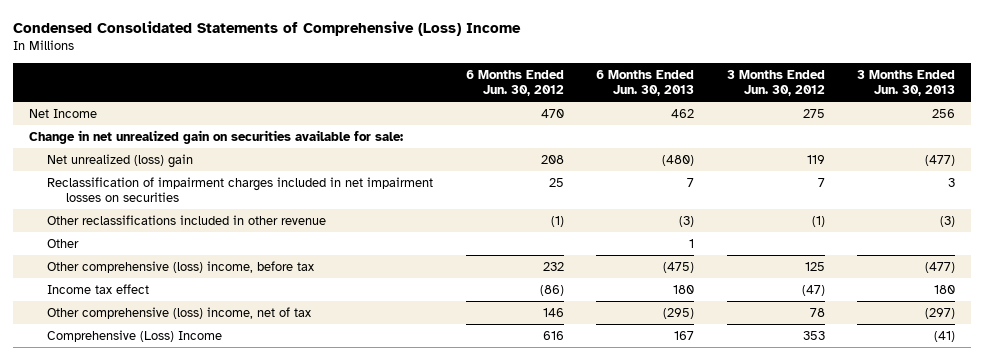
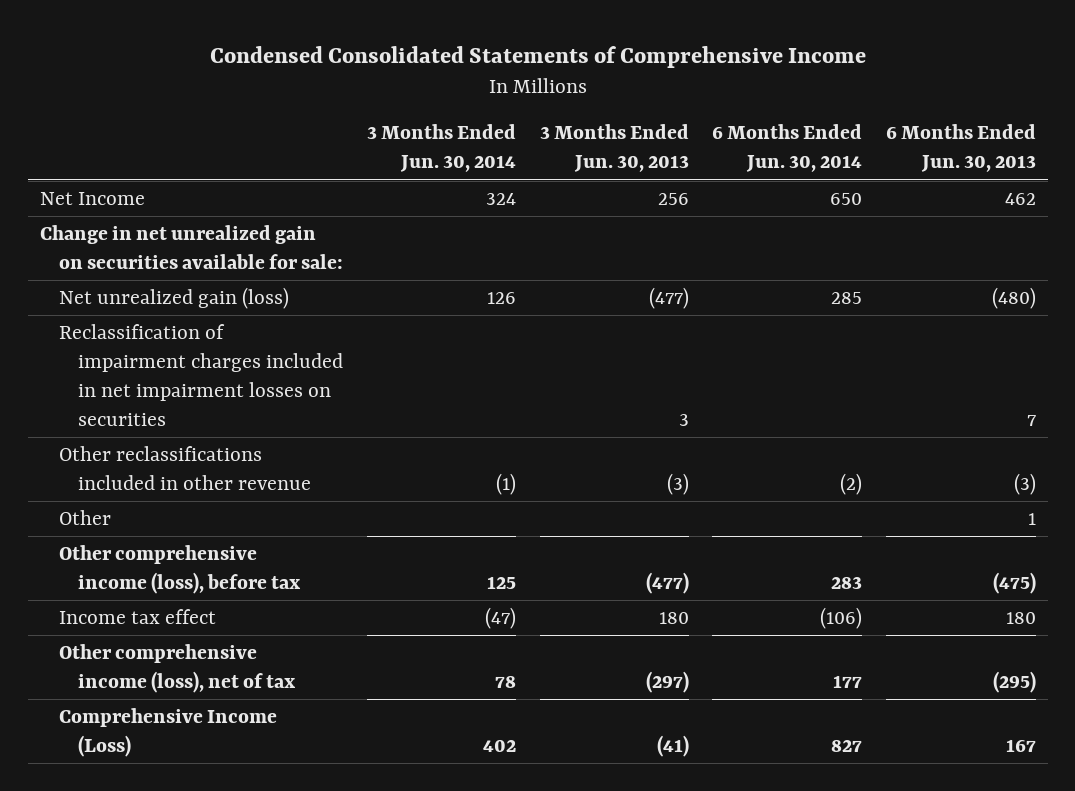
[13,20,522,36] Condensed Consolidated Statements of Comprehensive (Loss) Income -> [209,45,866,68] Condensed Consolidated Statements of Comprehensive Income
[465,69,564,96] 6 Months Ended Jun. 30, 2012 -> none
[726,69,825,96] 3 Months Ended Jun. 30, 2012 -> none
none -> [366,124,516,173] 3 Months Ended Jun. 30, 2014
none -> [712,124,863,173] 6 Months Ended Jun. 30, 2014
[47,153,194,168] Net unrealized (loss) gain -> [58,287,289,310] Net unrealized gain (loss)
[47,260,315,273] Other comprehensive (loss) income, before tax -> [58,545,302,595] Other comprehensive income (loss), before tax
[47,306,312,319] Other comprehensive (loss) income, net of tax -> [58,644,297,694] Other comprehensive income (loss), net of tax
[47,329,223,342] Comprehensive (Loss) Income -> [58,708,277,758] Comprehensive Income (Loss)

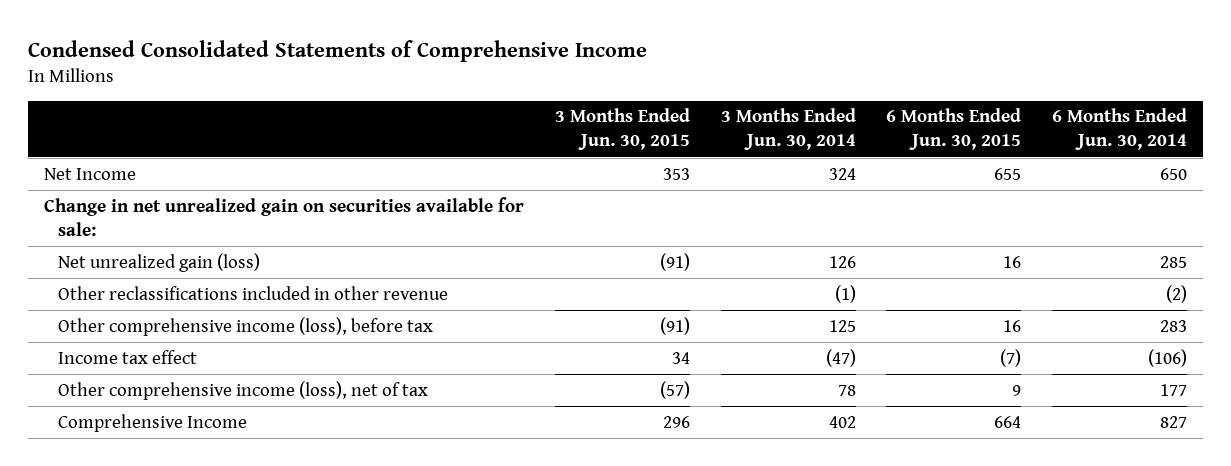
[539,124,689,173] 3 Months Ended Jun. 30, 2013 -> none
[885,124,1036,173] 6 Months Ended Jun. 30, 2013 -> none
none -> [554,108,690,151] 3 Months Ended Jun. 30, 2015
none -> [886,108,1022,151] 6 Months Ended Jun. 30, 2015
[58,324,344,427] Reclassification of impairment charges included in net impairment losses on securities -> none
[58,510,111,526] Other -> none
[58,708,277,758] Comprehensive Income (Loss) -> [57,413,247,432] Comprehensive Income

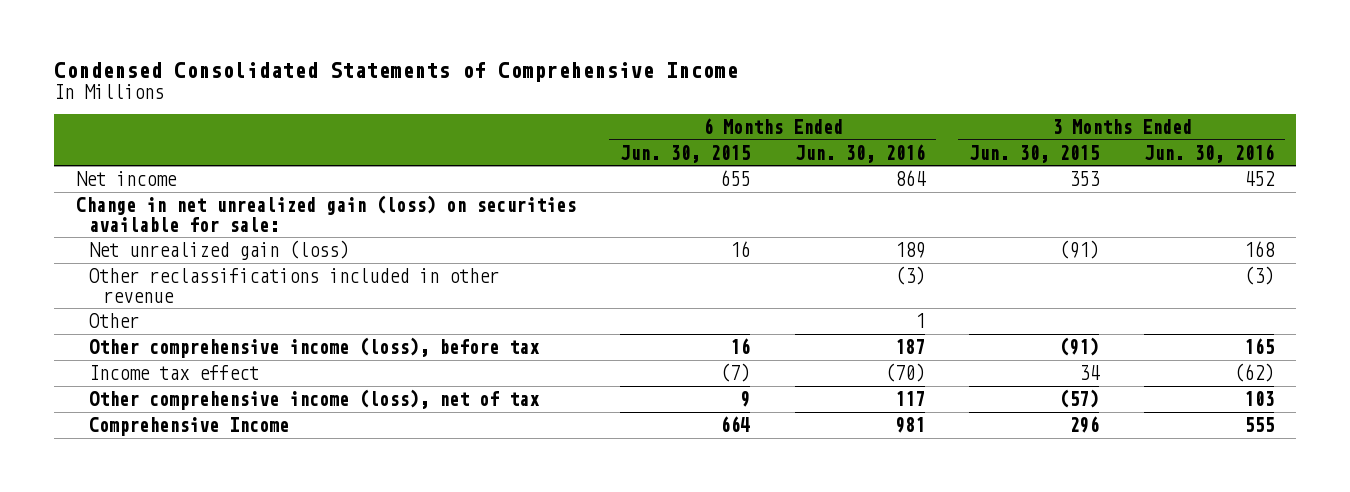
[720,108,856,151] 3 Months Ended Jun. 30, 2014 -> none
[1052,108,1188,151] 6 Months Ended Jun. 30, 2014 -> none
none -> [794,143,925,163] Jun. 30, 2016
none -> [1143,143,1274,163] Jun. 30, 2016
[43,167,136,180] Net Income -> [75,170,177,186] Net income
[43,196,524,236] Change in net unrealized gain on securities available for sale: -> [75,194,576,232] Change in net unrealized gain (loss) on securities available for sale:
none -> [89,312,140,328] Other

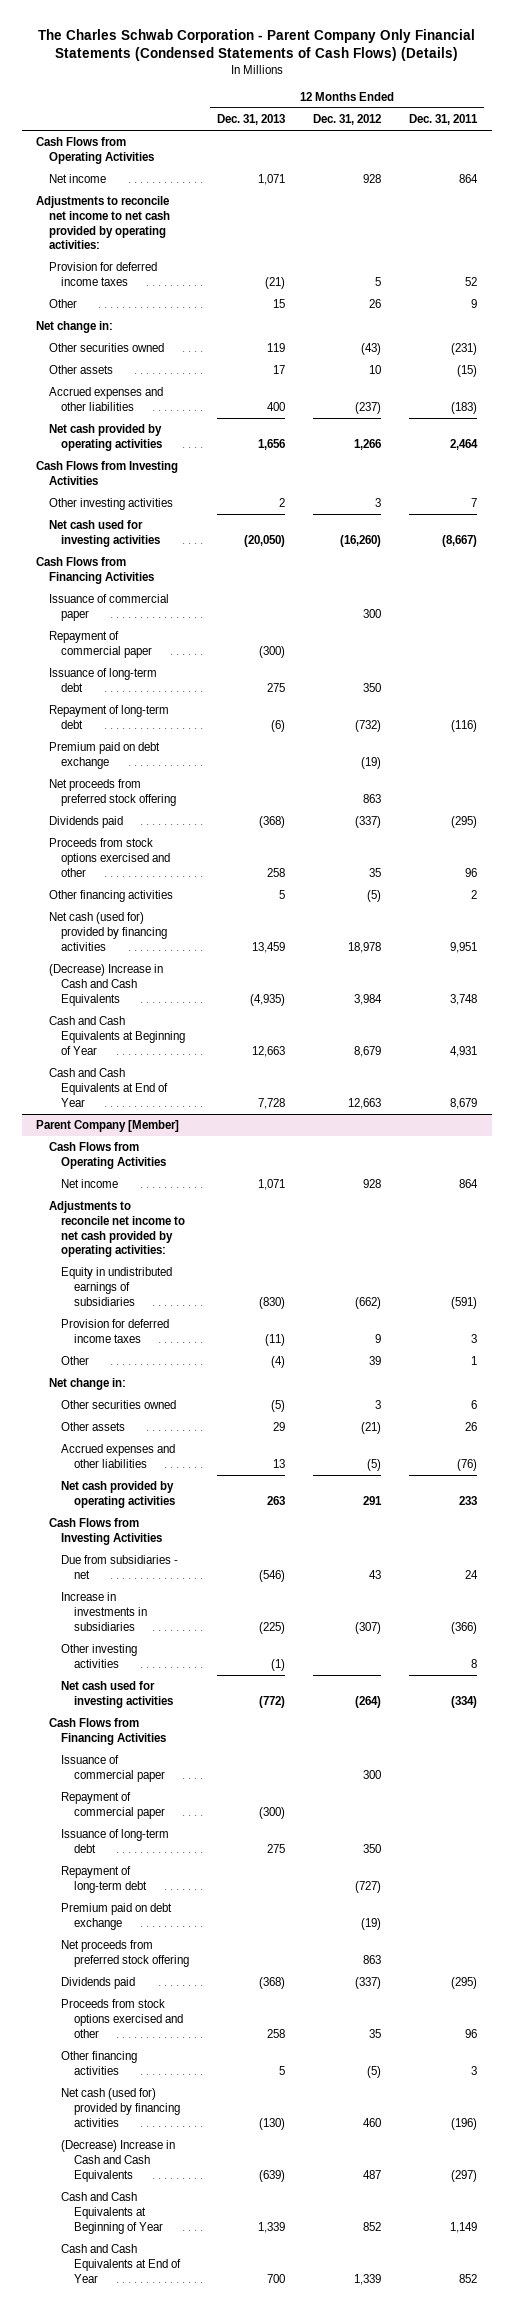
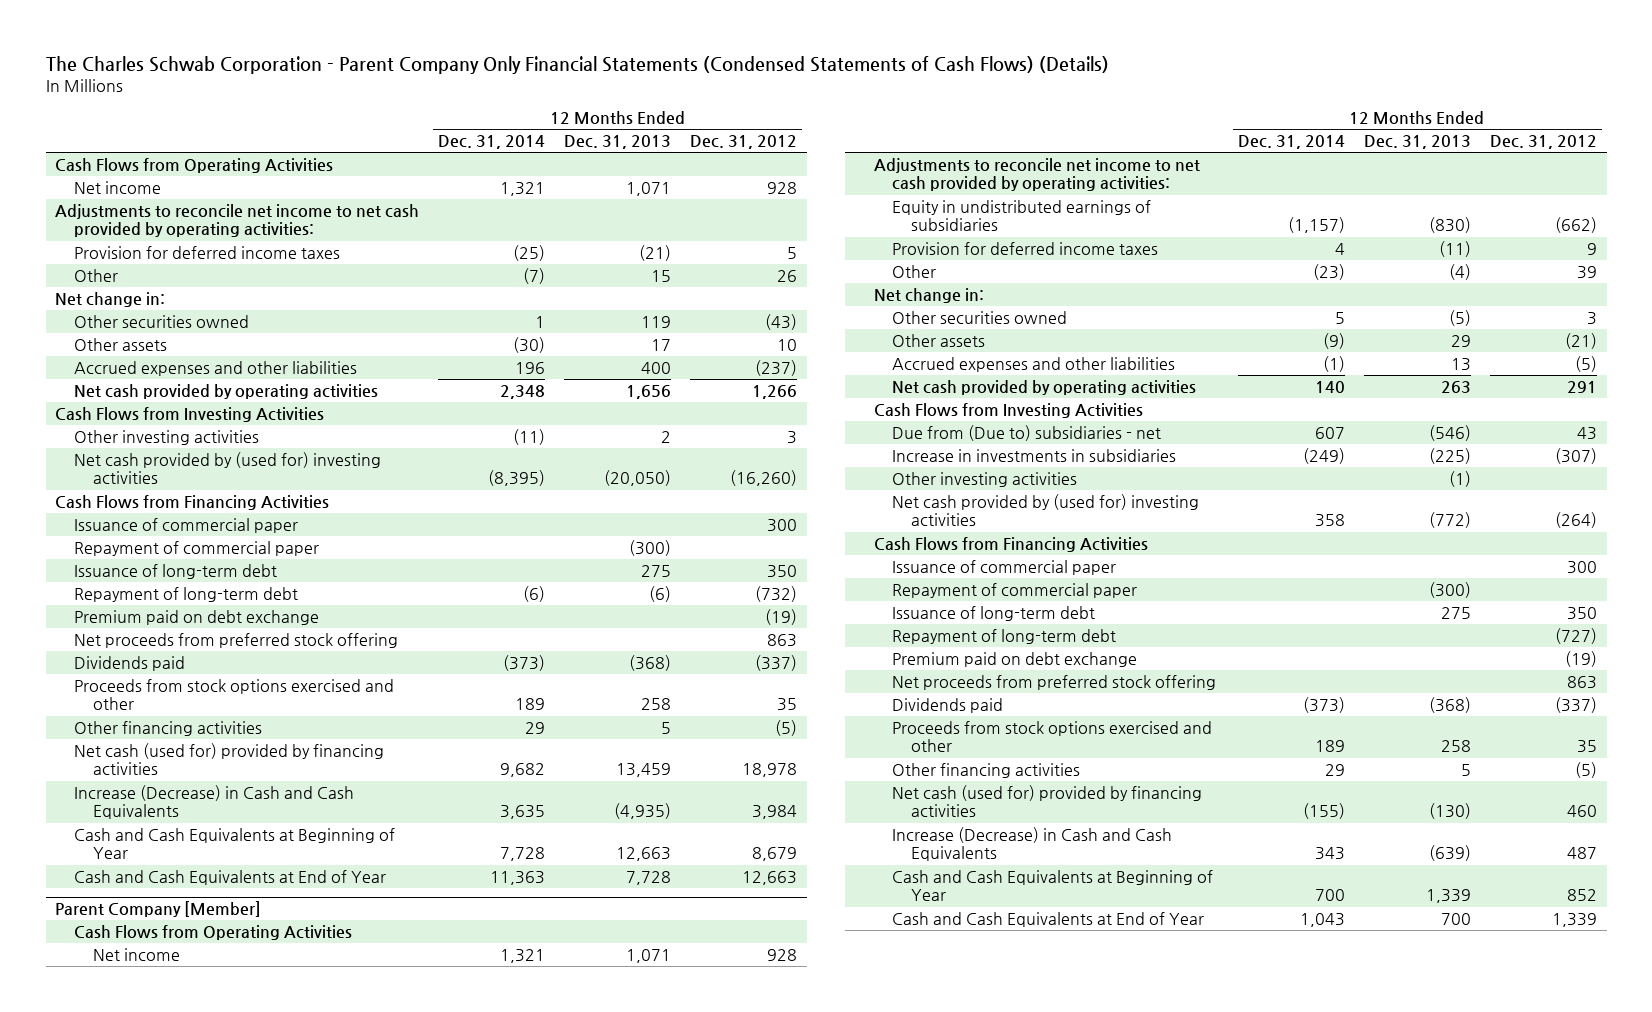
[409,114,479,126] Dec. 31, 2011 -> none
none -> [438,135,546,150] Dec. 31, 2014
[48,520,161,547] Net cash used for investing activities -> [73,451,381,485] Net cash provided by (used for) investing activities
[48,964,163,1006] (Decrease) Increase in Cash and Cash Equivalents -> [73,784,354,820] Increase (Decrease) in Cash and Cash Equivalents
[61,1555,179,1579] Due from subsidiaries - net -> [892,424,1162,441] Due from (Due to) subsidiaries - net
[61,1681,173,1708] Net cash used for investing activities -> [892,493,1200,527] Net cash provided by (used for) investing activities
[61,2140,176,2182] (Decrease) Increase in Cash and Cash Equivalents -> [892,826,1173,862] Increase (Decrease) in Cash and Cash Equivalents

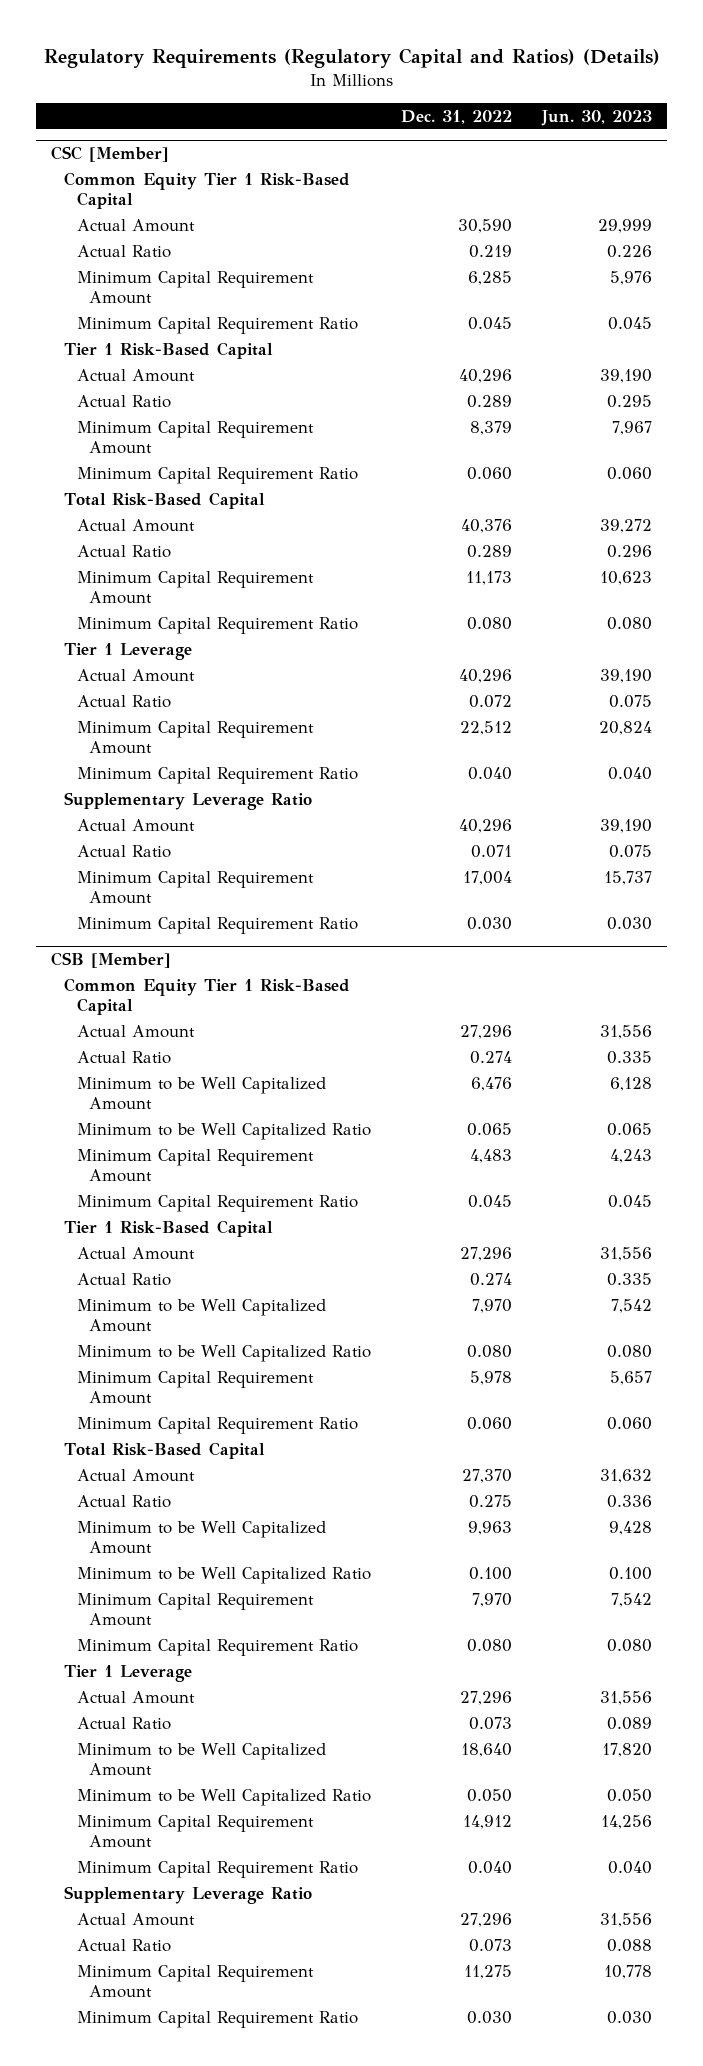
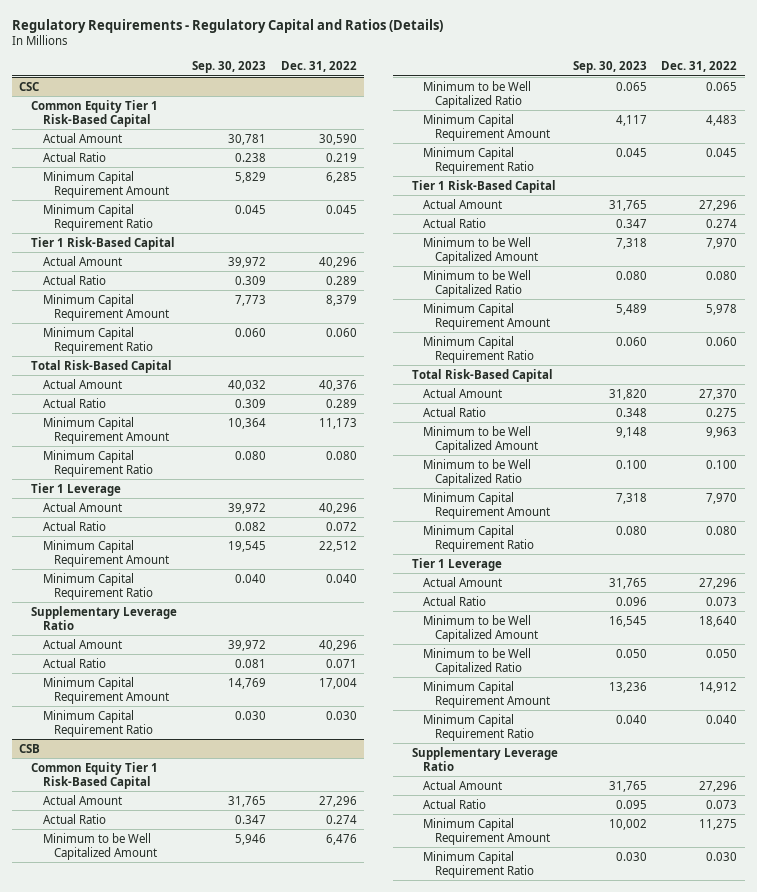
[43,48,660,69] Regulatory Requirements (Regulatory Capital and Ratios) (Details) -> [12,18,444,33] Regulatory Requirements - Regulatory Capital and Ratios (Details)
[540,109,652,126] Jun. 30, 2023 -> none
none -> [191,61,266,74] Sep. 30, 2023
[51,146,170,163] CSC [Member] -> [19,81,40,91] CSC
[51,952,172,969] CSB [Member] -> [19,743,41,753] CSB

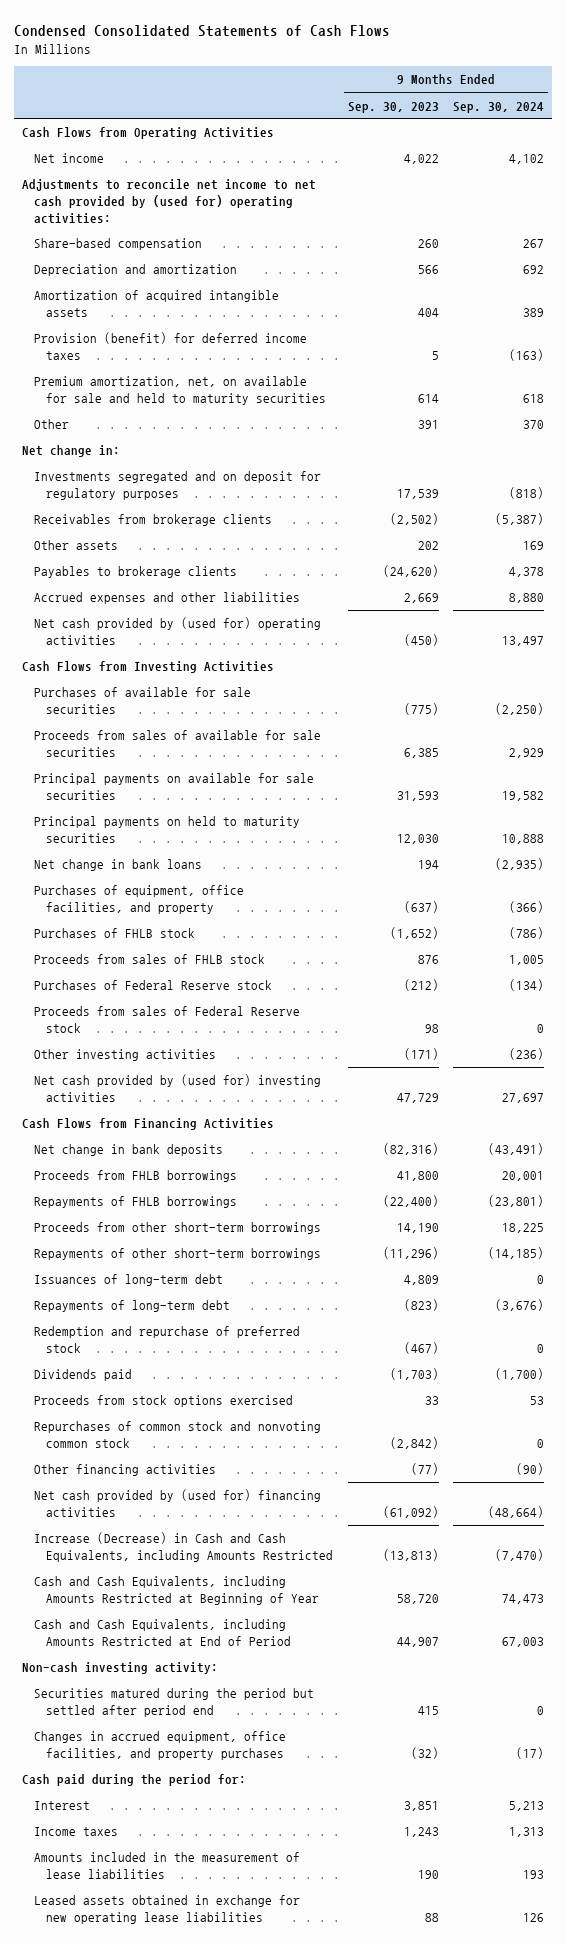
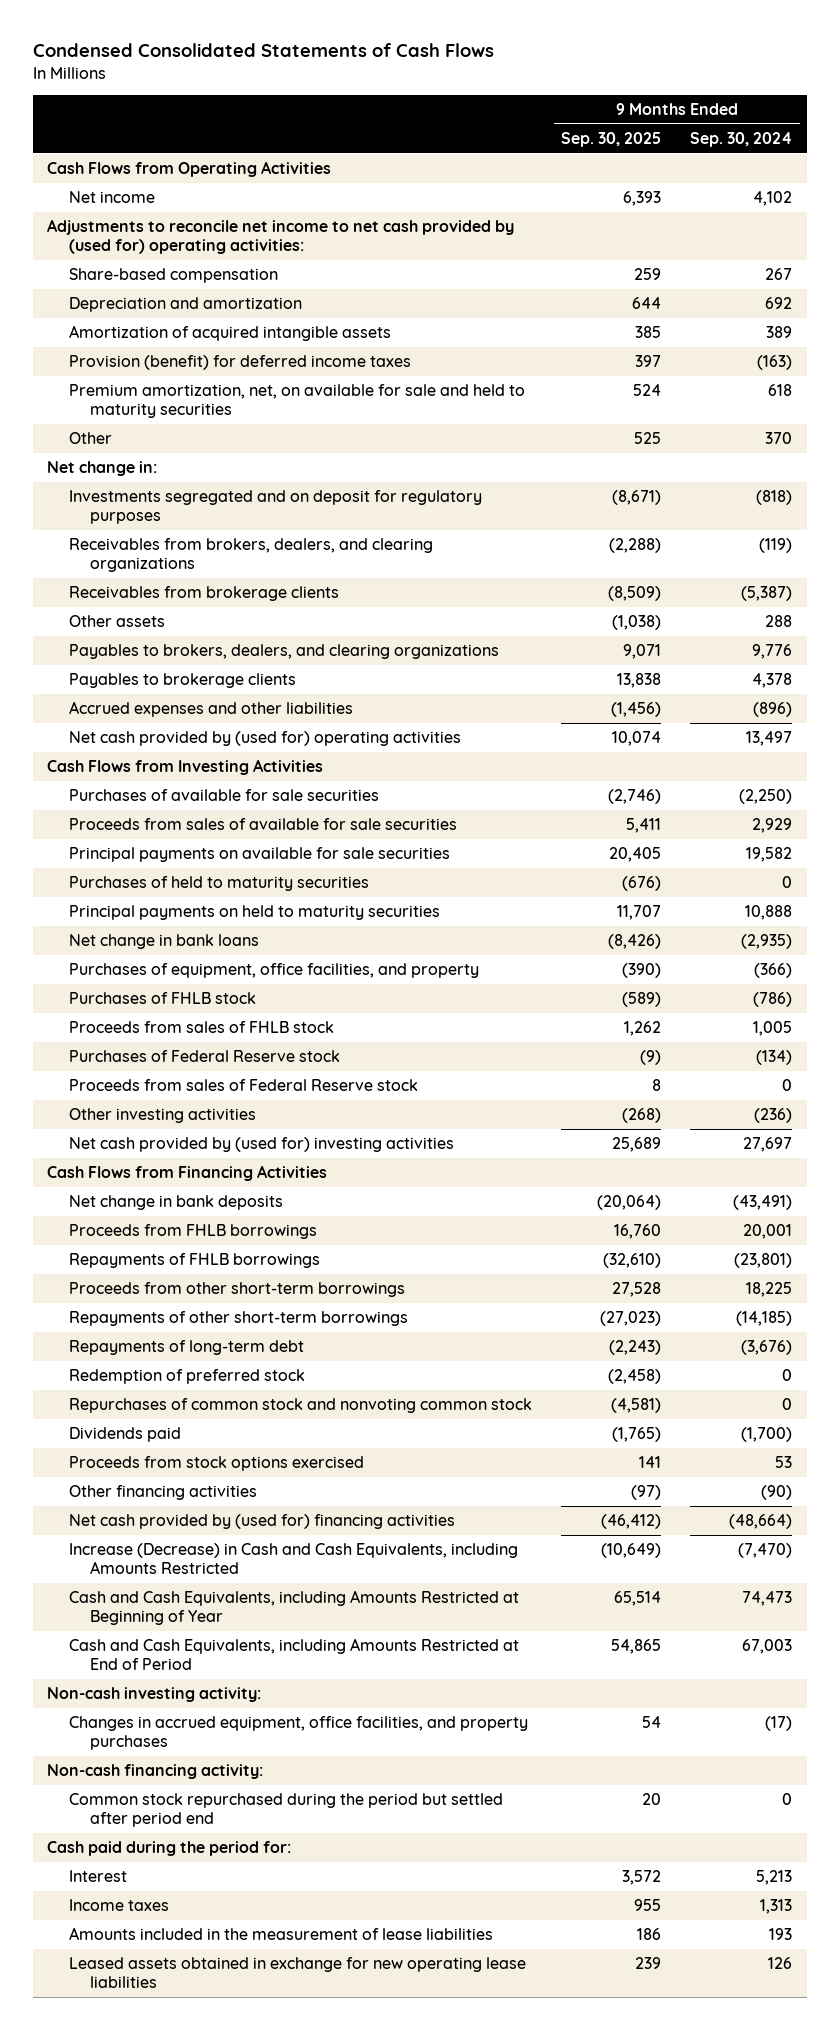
[347,101,439,113] Sep. 30, 2023 -> none
none -> [560,131,661,147] Sep. 30, 2025
none -> [68,538,433,573] Receivables from brokers, dealers, and clearing organizations
[523,541,545,551] 169 -> [765,615,793,628] 288
none -> [68,644,499,660] Payables to brokers, dealers, and clearing organizations
[509,593,545,604] 8,880 -> [753,702,793,718] (896)
none -> [68,876,369,892] Purchases of held to maturity securities
[33,1274,223,1287] Issuances of long-term debt -> none
[33,1326,300,1353] Redemption and repurchase of preferred stock -> [68,1369,305,1385] Redemption of preferred stock
[33,1421,321,1448] Repurchases of common stock and nonvoting common stock -> [68,1398,532,1414] Repurchases of common stock and nonvoting common stock
[33,1688,314,1717] Securities matured during the period but settled after period end -> none
none -> [47,1764,264,1780] Non-cash financing activity:
none -> [68,1793,503,1828] Common stock repurchased during the period but settled after period end

